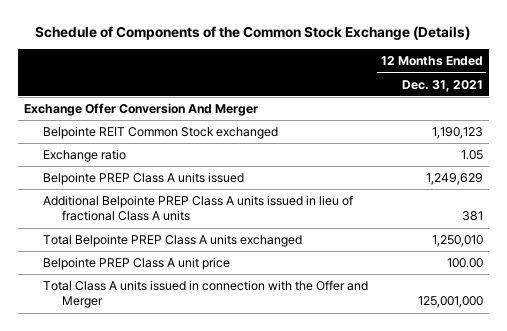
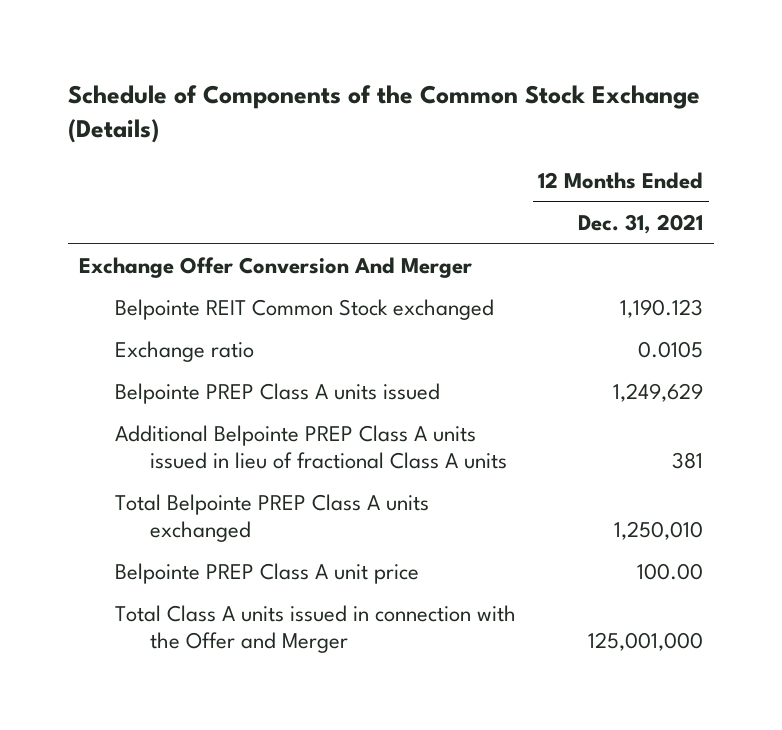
[431,127,483,140] 1,190,123 -> [620,299,704,319] 1,190.123
[460,150,483,161] 1.05 -> [638,341,704,359] 0.0105

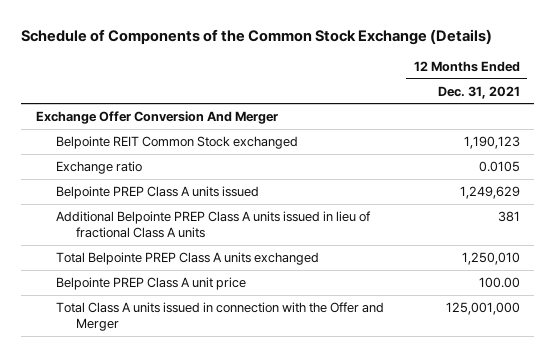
[620,299,704,319] 1,190.123 -> [463,135,520,149] 1,190,123

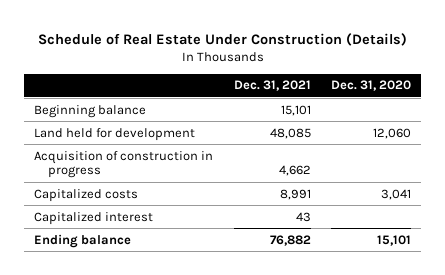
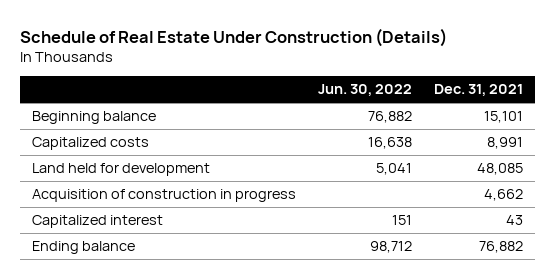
[331,80,412,92] Dec. 31, 2020 -> none
none -> [317,84,412,97] Jun. 30, 2022
[34,188,139,202] Capitalized costs -> [31,137,149,151] Capitalized costs

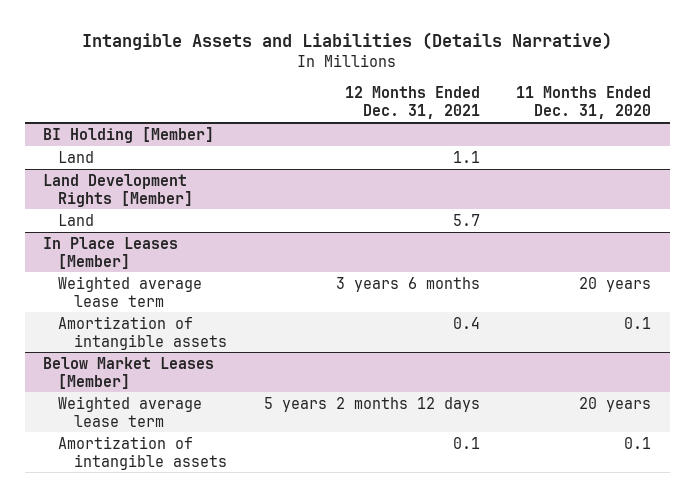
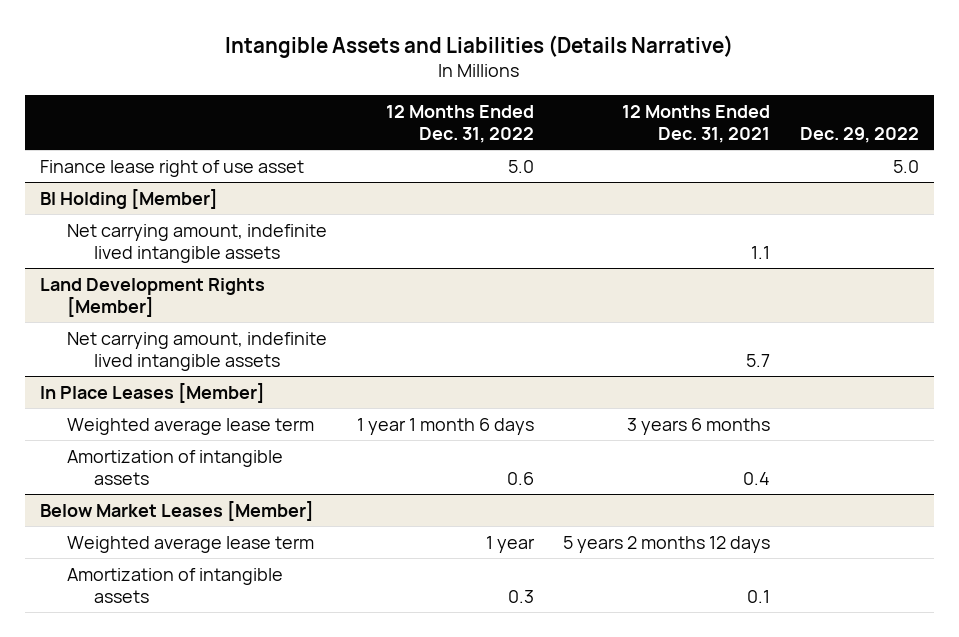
[516,86,652,120] 11 Months Ended Dec. 31, 2020 -> none
none -> [385,104,534,143] 12 Months Ended Dec. 31, 2022
none -> [799,126,919,143] Dec. 29, 2022
none -> [39,159,304,177] Finance lease right of use asset
[58,150,95,163] Land -> [66,223,327,263] Net carrying amount, indefinite lived intangible assets
[58,213,95,226] Land -> [66,331,327,371] Net carrying amount, indefinite lived intangible assets

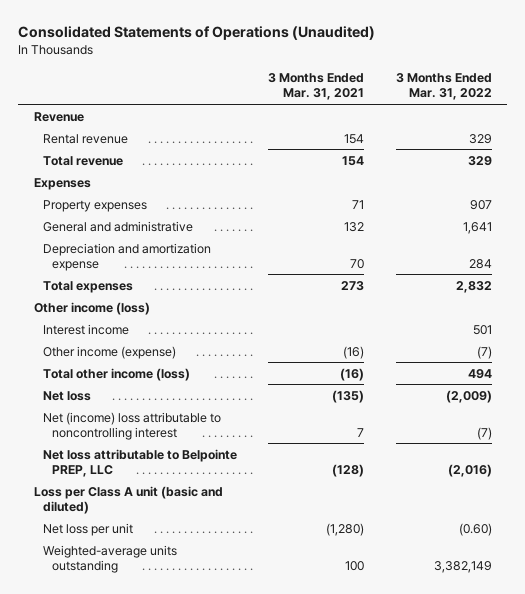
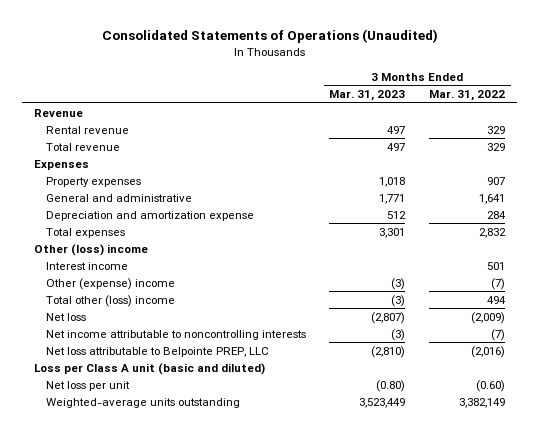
[268,73,365,101] 3 Months Ended Mar. 31, 2021 -> none
none -> [329,90,406,102] Mar. 31, 2023
[33,301,150,315] Other income (loss) -> [34,243,149,256] Other (loss) income
[43,345,177,359] Other income (expense) -> [45,277,175,290] Other (expense) income
[43,367,191,381] Total other income (loss) -> [45,294,175,307] Total other (loss) income
[43,411,222,440] Net (income) loss attributable to noncontrolling interest -> [45,329,306,340] Net income attributable to noncontrolling interests

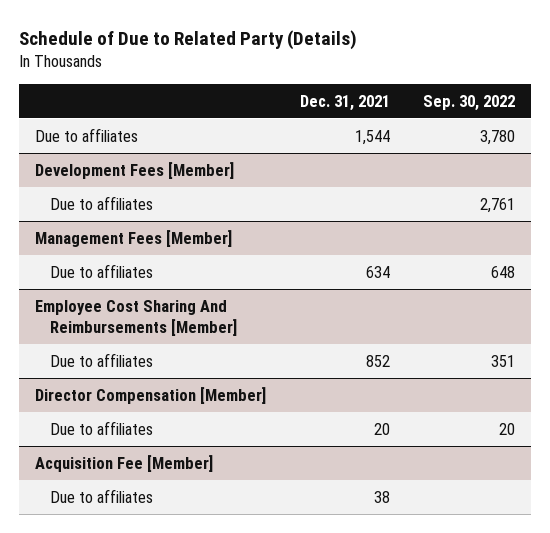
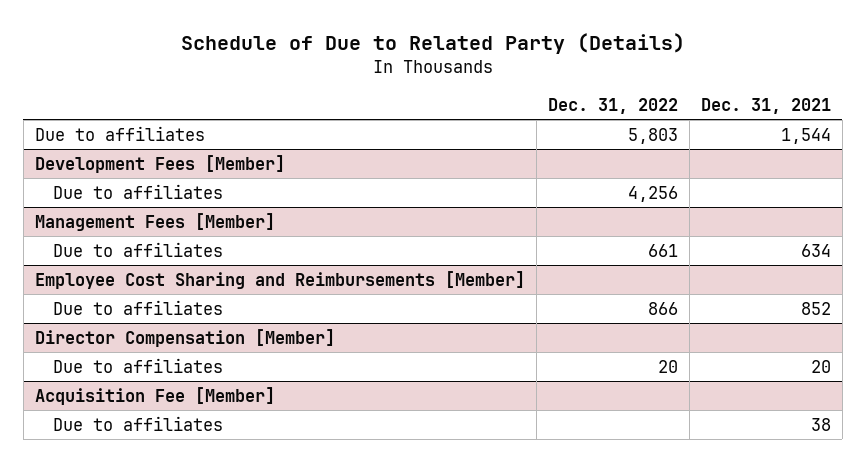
[422,94,515,111] Sep. 30, 2022 -> none
none -> [547,98,678,115] Dec. 31, 2022
[35,299,237,337] Employee Cost Sharing And Reimbursements [Member] -> [34,270,525,289] Employee Cost Sharing and Reimbursements [Member]

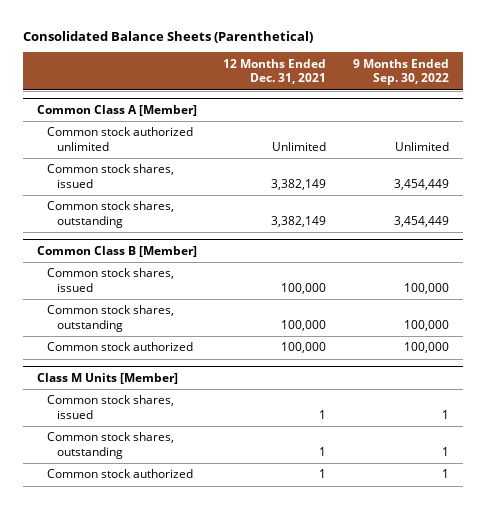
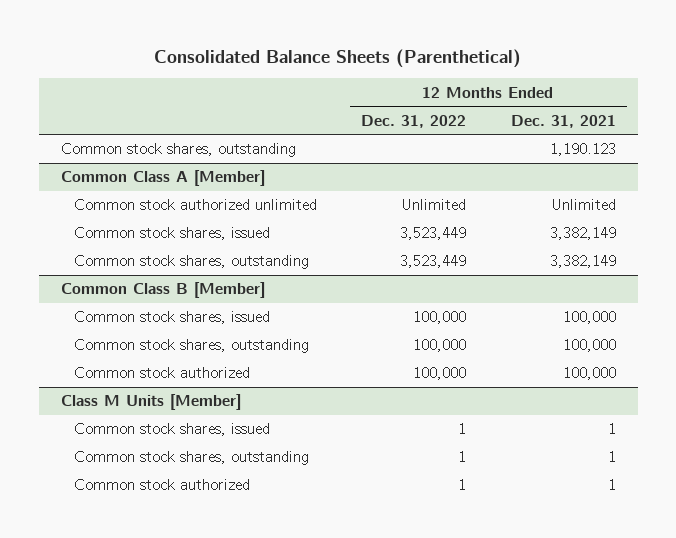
[353,58,450,86] 9 Months Ended Sep. 30, 2022 -> none
none -> [361,114,467,128] Dec. 31, 2022
none -> [60,143,296,158] Common stock shares, outstanding

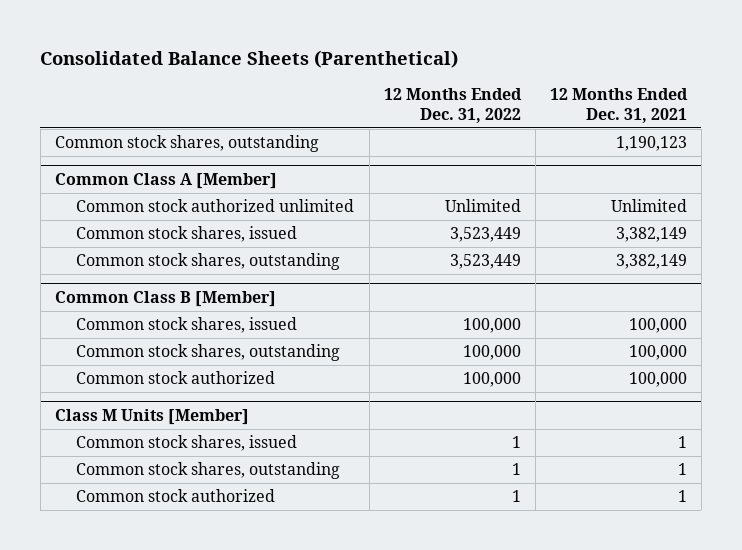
[549,143,616,157] 1,190.123 -> [615,136,687,152] 1,190,123

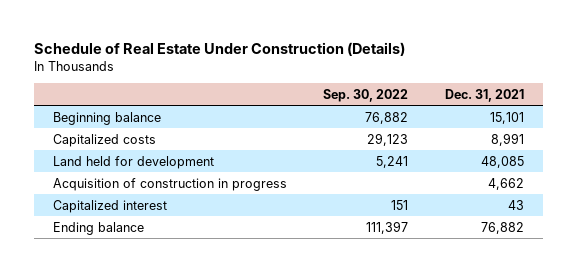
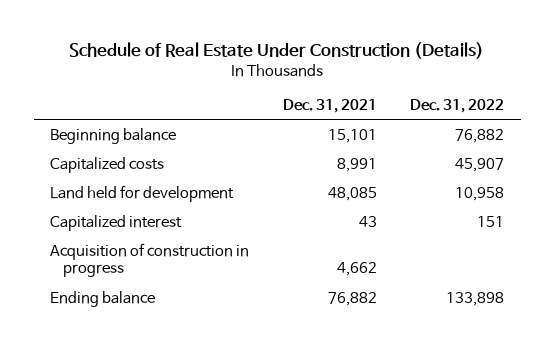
[323,88,409,102] Sep. 30, 2022 -> none
none -> [410,99,505,114] Dec. 31, 2022
[52,177,287,191] Acquisition of construction in progress -> [50,242,250,278] Acquisition of construction in progress

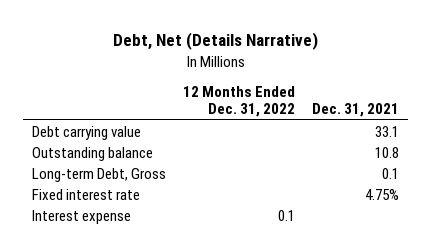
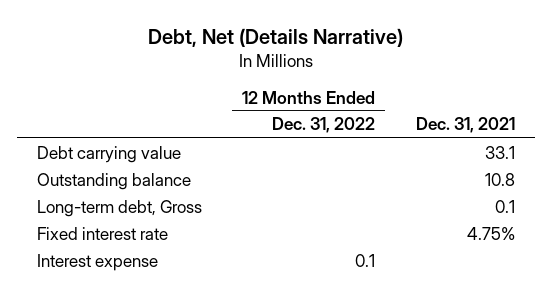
[31,167,166,182] Long-term Debt, Gross -> [37,199,203,217] Long-term debt, Gross

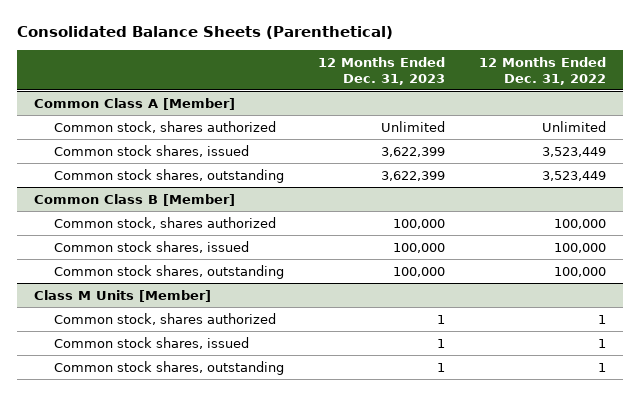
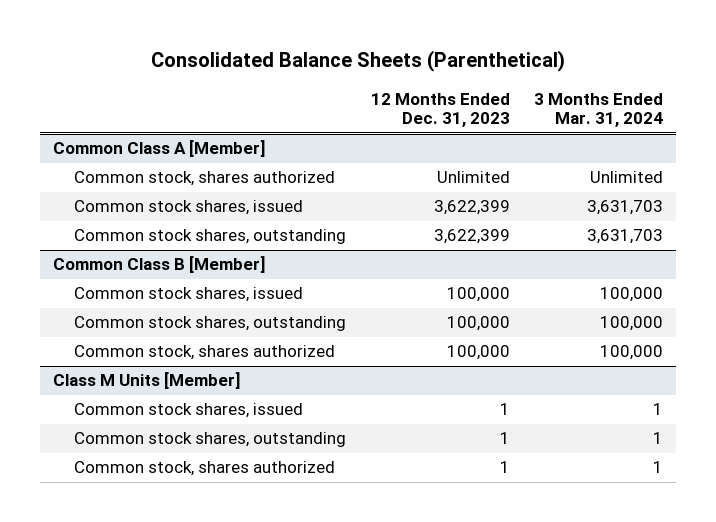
[479,56,607,85] 12 Months Ended Dec. 31, 2022 -> none
none -> [534,92,664,128] 3 Months Ended Mar. 31, 2024
[54,216,277,229] Common stock, shares authorized -> [73,345,335,361] Common stock, shares authorized
[54,312,277,325] Common stock, shares authorized -> [73,461,335,477] Common stock, shares authorized

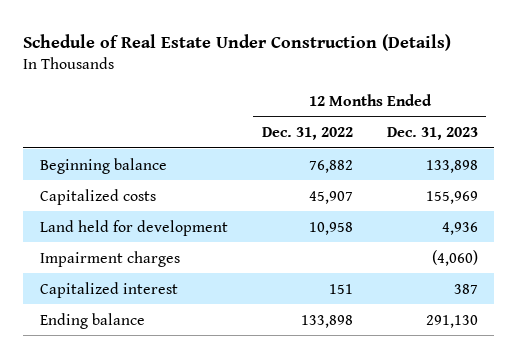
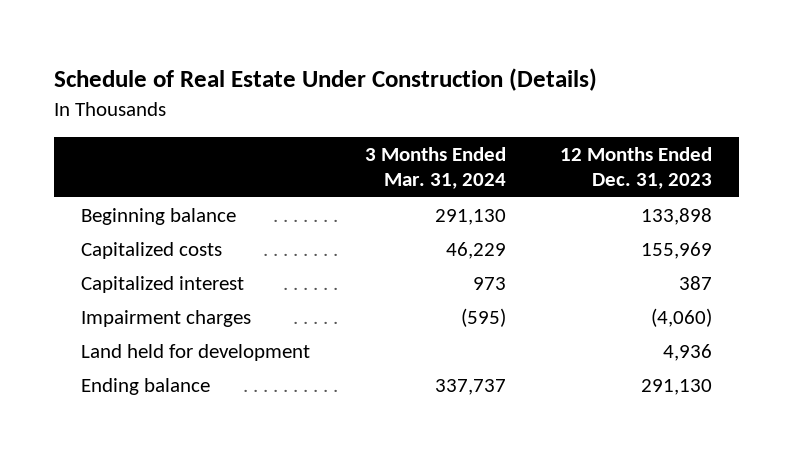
[261,127,353,141] Dec. 31, 2022 -> none
none -> [364,146,506,190] 3 Months Ended Mar. 31, 2024
[40,250,181,267] Impairment charges -> [81,310,252,328] Impairment charges
[40,219,229,236] Land held for development -> [81,344,311,362] Land held for development

